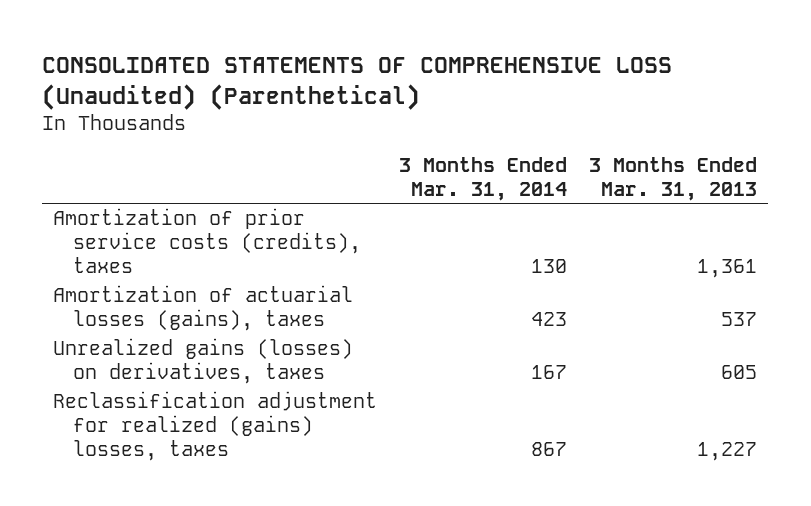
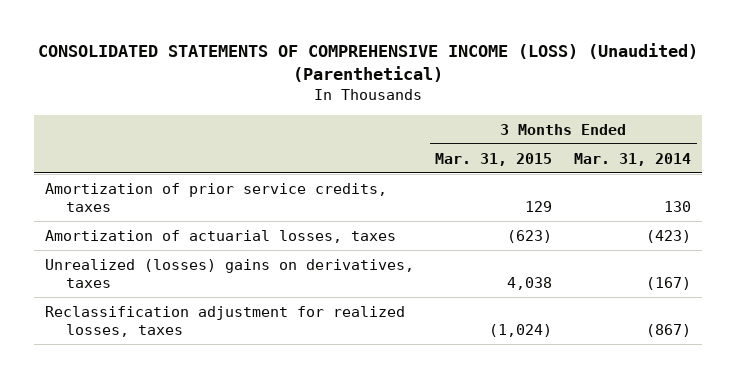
[42,57,673,110] CONSOLIDATED STATEMENTS OF COMPREHENSIVE LOSS (Unaudited) (Parenthetical) -> [37,42,698,83] CONSOLIDATED STATEMENTS OF COMPREHENSIVE INCOME (LOSS) (Unaudited) (Parenthetical)
[589,156,758,201] 3 Months Ended Mar. 31, 2013 -> none
none -> [435,152,553,166] Mar. 31, 2015
[53,208,361,274] Amortization of prior service costs (credits), taxes -> [44,182,387,213] Amortization of prior service credits, taxes
[53,285,354,332] Amortization of actuarial losses (gains), taxes -> [44,229,396,243] Amortization of actuarial losses, taxes
[531,312,568,327] 423 -> [646,229,692,243] (423)
[53,338,354,385] Unrealized gains (losses) on derivatives, taxes -> [44,258,414,289] Unrealized (losses) gains on derivatives, taxes
[531,365,568,380] 167 -> [646,277,692,291] (167)
[53,391,378,462] Reclassification adjustment for realized (gains) losses, taxes -> [44,305,405,338] Reclassification adjustment for realized losses, taxes
[531,442,568,457] 867 -> [646,324,692,338] (867)

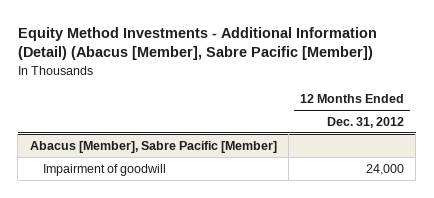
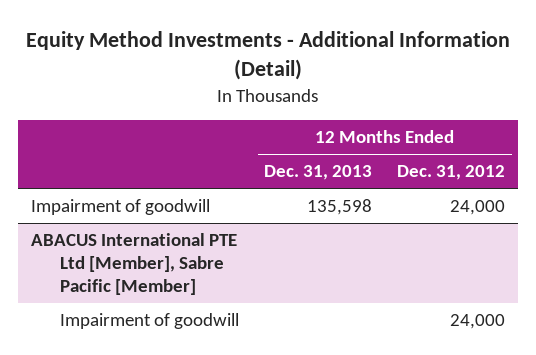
[17,26,377,61] Equity Method Investments - Additional Information (Detail) (Abacus [Member], Sabre Pacific [Member]) -> [26,31,511,81] Equity Method Investments - Additional Information (Detail)
none -> [264,165,373,181] Dec. 31, 2013
[29,140,277,153] Abacus [Member], Sabre Pacific [Member] -> none
none -> [30,232,237,296] ABACUS International PTE Ltd [Member], Sabre Pacific [Member]
none -> [59,312,239,329] Impairment of goodwill

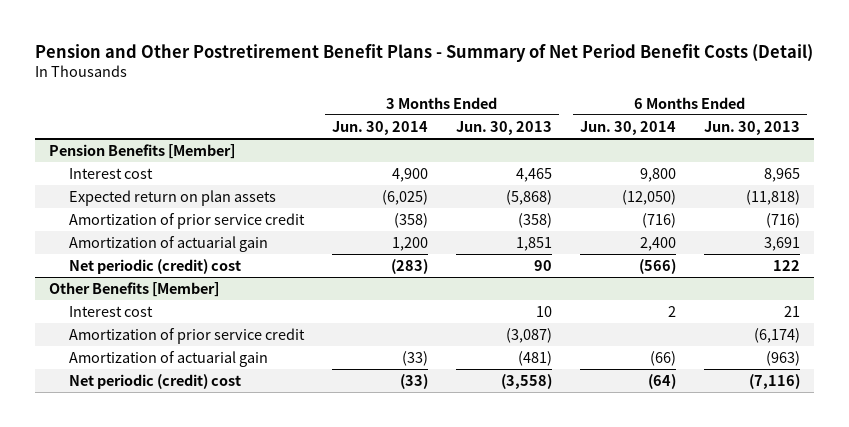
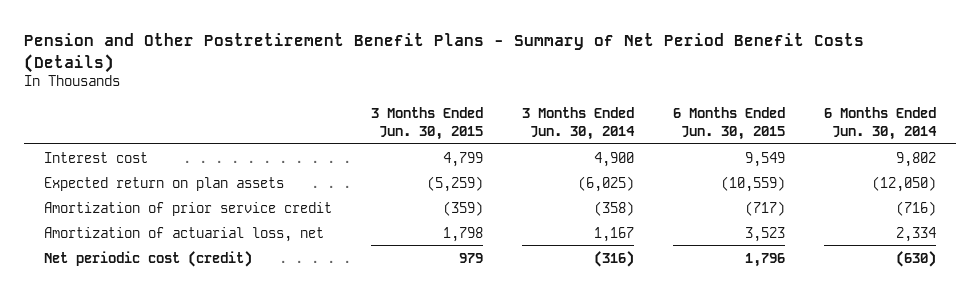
[35,43,814,62] Pension and Other Postretirement Benefit Plans - Summary of Net Period Benefit Costs (Detail) -> [24,32,865,73] Pension and Other Postretirement Benefit Plans - Summary of Net Period Benefit Costs (Details)
[455,120,552,135] Jun. 30, 2013 -> none
[703,120,800,135] Jun. 30, 2013 -> none
none -> [370,106,483,141] 3 Months Ended Jun. 30, 2015
none -> [673,106,786,141] 6 Months Ended Jun. 30, 2015
[49,143,236,159] Pension Benefits [Member] -> none
[639,167,676,182] 9,800 -> [896,151,937,167] 9,802
[49,281,220,297] Other Benefits [Member] -> none
[68,305,153,317] Interest cost -> none
[68,327,305,344] Amortization of prior service credit -> none
[68,350,268,367] Amortization of actuarial gain -> none
[68,373,241,389] Net periodic (credit) cost -> none
[68,235,268,252] Amortization of actuarial gain -> [43,226,324,242] Amortization of actuarial loss, net
[391,236,428,251] 1,200 -> [594,226,635,242] 1,167
[639,236,676,251] 2,400 -> [896,226,937,242] 2,334
[68,258,241,274] Net periodic (credit) cost -> [43,250,252,267] Net periodic cost (credit)
[390,258,428,274] (283) -> [594,250,635,267] (316)
[638,258,676,274] (566) -> [896,250,937,267] (630)

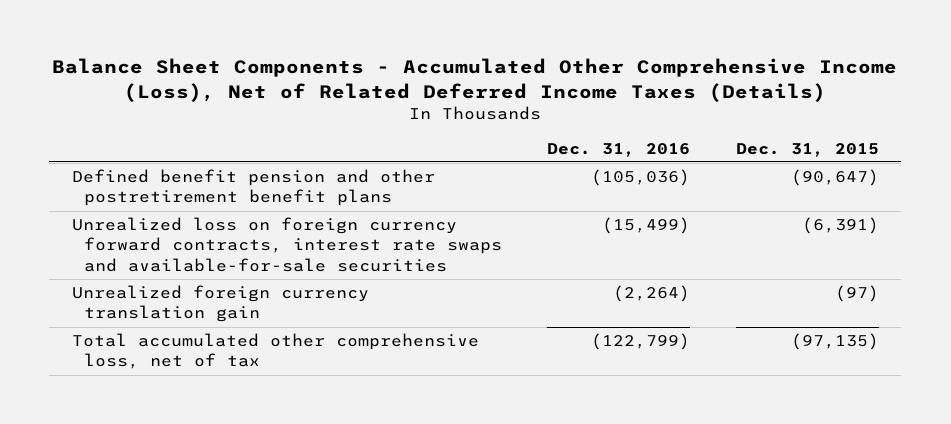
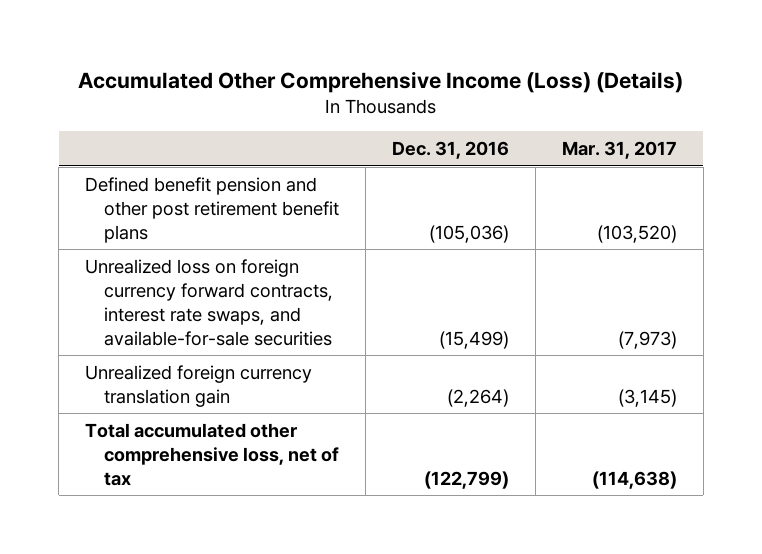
[52,58,898,102] Balance Sheet Components - Accumulated Other Comprehensive Income (Loss), Net of Related Deferred Income Taxes (Details) -> [78,70,684,93] Accumulated Other Comprehensive Income (Loss) (Details)
[735,142,879,157] Dec. 31, 2015 -> none
none -> [561,140,677,159] Mar. 31, 2017
[71,169,435,207] Defined benefit pension and other postretirement benefit plans -> [85,176,339,243] Defined benefit pension and other post retirement benefit plans
[71,217,502,272] Unrealized loss on foreign currency forward contracts, interest rate swaps and available-for-sale securities -> [85,258,333,346] Unrealized loss on foreign currency forward contracts, interest rate swaps, and available-for-sale securities

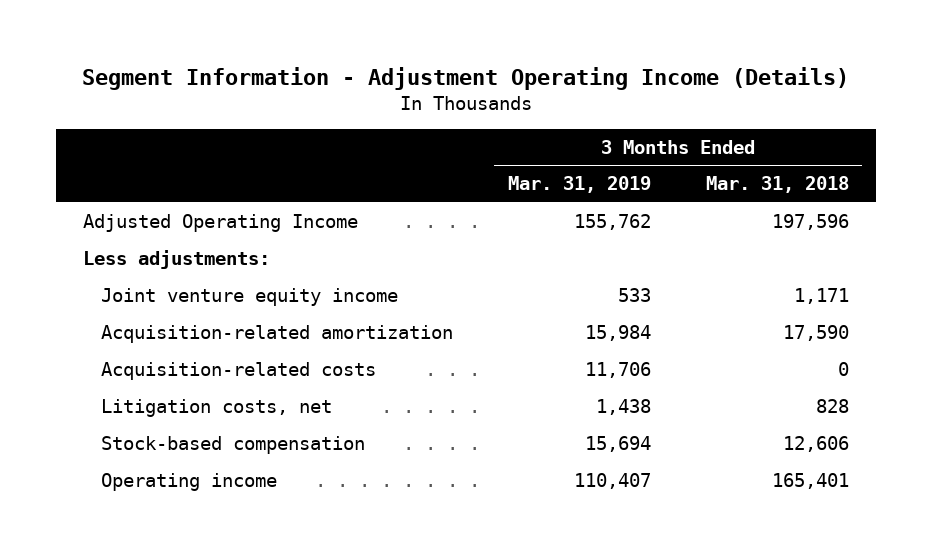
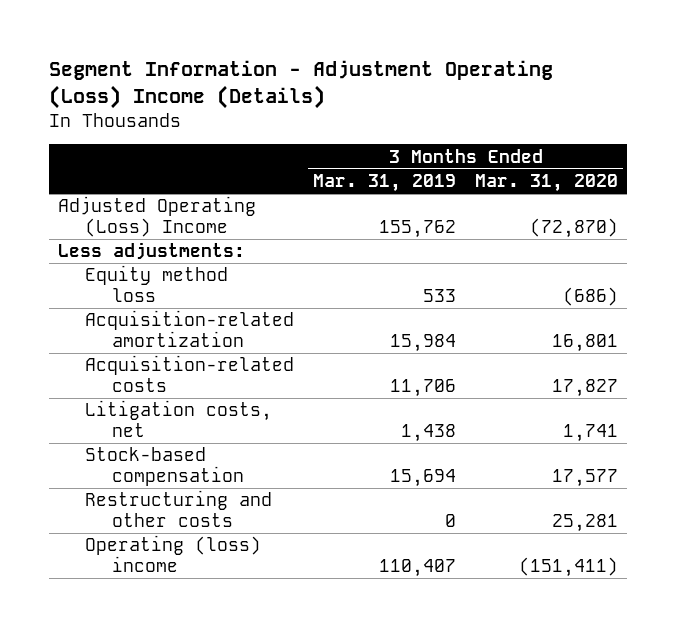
[81,66,849,90] Segment Information - Adjustment Operating Income (Details) -> [48,60,553,110] Segment Information - Adjustment Operating (Loss) Income (Details)
[705,176,849,194] Mar. 31, 2018 -> none
none -> [475,174,619,193] Mar. 31, 2020
[83,214,359,233] Adjusted Operating Income -> [58,196,257,237] Adjusted Operating (Loss) Income
[101,288,399,307] Joint venture equity income -> [85,265,229,302] Equity method loss
none -> [85,490,273,527] Restructuring and other costs
[101,473,278,492] Operating income -> [85,535,262,572] Operating (loss) income

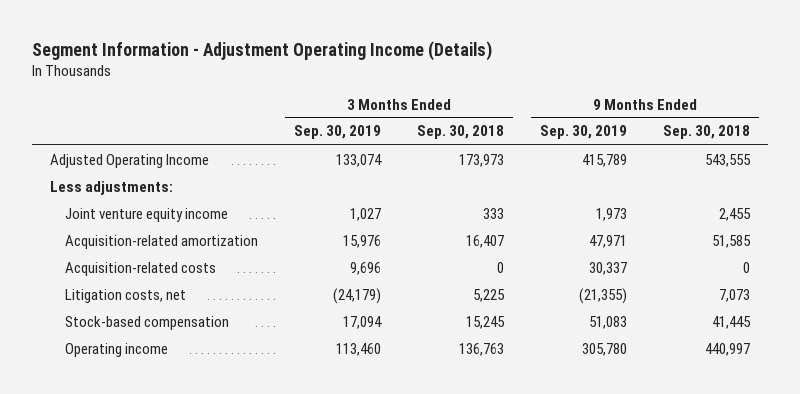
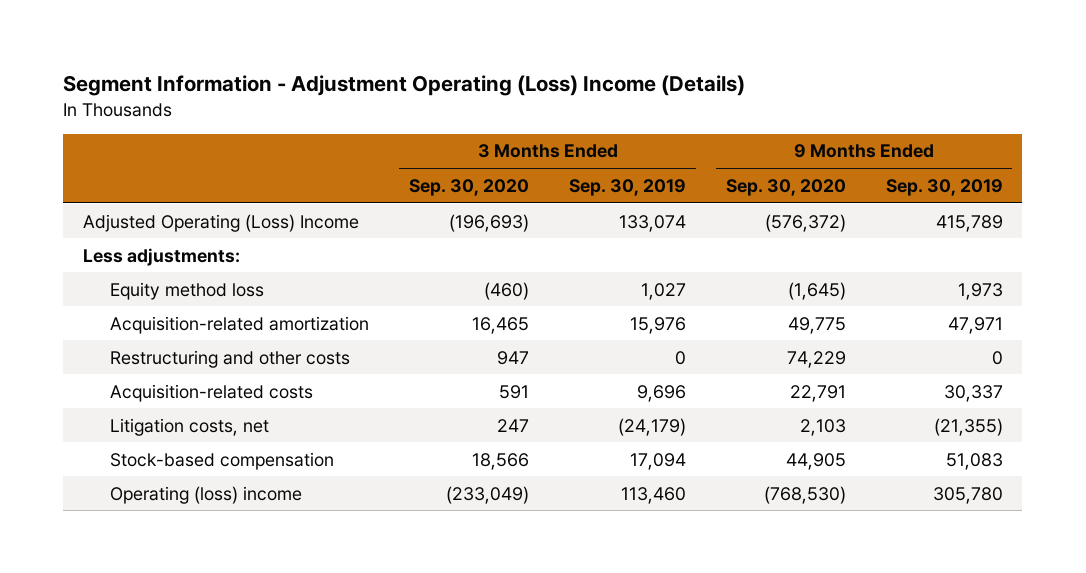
[32,40,493,61] Segment Information - Adjustment Operating Income (Details) -> [63,75,746,97] Segment Information - Adjustment Operating (Loss) Income (Details)
[416,125,504,140] Sep. 30, 2018 -> none
[662,125,750,140] Sep. 30, 2018 -> none
none -> [409,178,530,196] Sep. 30, 2020
none -> [725,178,846,196] Sep. 30, 2020
[50,153,210,168] Adjusted Operating Income -> [83,213,360,232] Adjusted Operating (Loss) Income
[64,207,228,222] Joint venture equity income -> [110,281,265,300] Equity method loss
none -> [110,349,351,368] Restructuring and other costs
[64,342,168,357] Operating income -> [110,485,303,504] Operating (loss) income

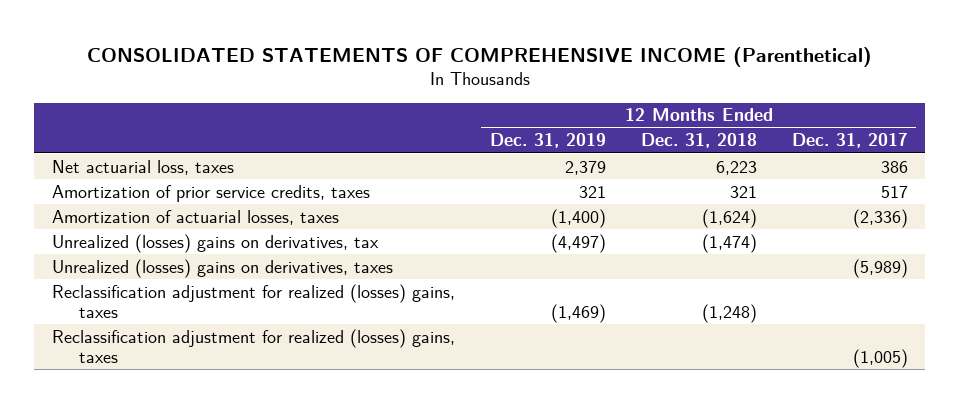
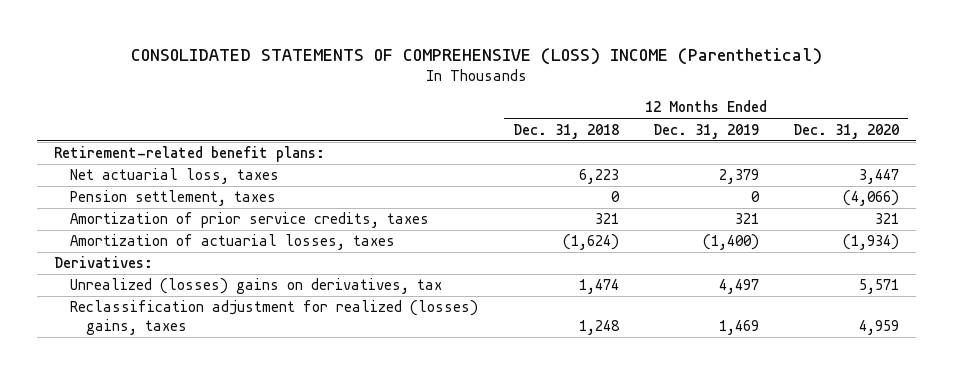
[86,46,872,67] CONSOLIDATED STATEMENTS OF COMPREHENSIVE INCOME (Parenthetical) -> [130,47,822,65] CONSOLIDATED STATEMENTS OF COMPREHENSIVE (LOSS) INCOME (Parenthetical)
[791,133,908,149] Dec. 31, 2017 -> none
none -> [793,123,900,139] Dec. 31, 2020
none -> [54,146,326,163] Retirement-related benefit plans:
none -> [70,190,277,207] Pension settlement, taxes
[51,258,393,278] Unrealized (losses) gains on derivatives, taxes -> none
[51,328,455,364] Reclassification adjustment for realized (losses) gains, taxes -> none
none -> [54,256,154,269] Derivatives:
[550,233,606,253] (4,497) -> [718,279,759,295] 4,497
[701,233,757,253] (1,474) -> [578,279,619,295] 1,474
[550,304,606,324] (1,469) -> [718,319,759,335] 1,469
[701,304,757,324] (1,248) -> [578,319,620,335] 1,248

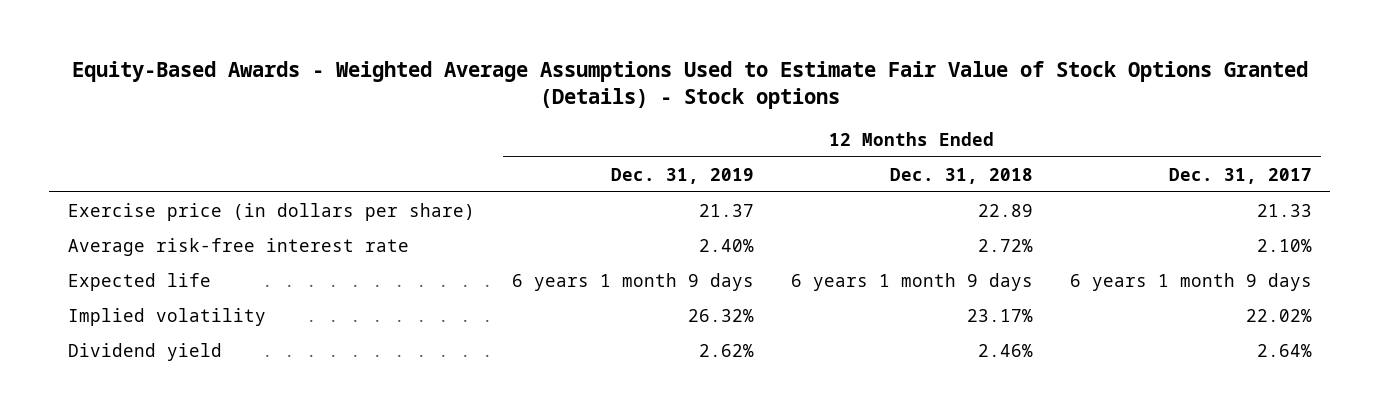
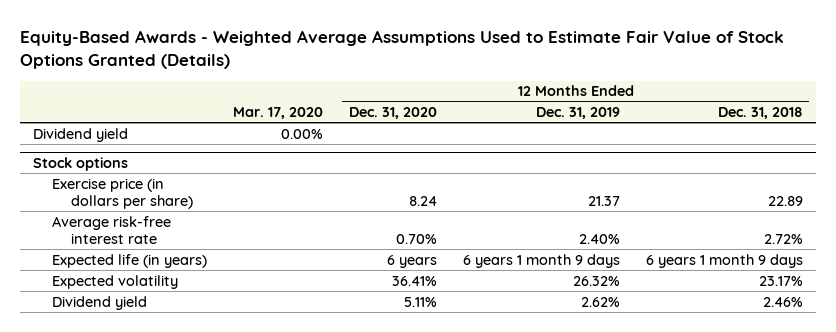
[71,60,1308,110] Equity-Based Awards - Weighted Average Assumptions Used to Estimate Fair Value of Stock Options Granted (Details) - Stock options -> [20,30,785,69] Equity-Based Awards - Weighted Average Assumptions Used to Estimate Fair Value of Stock Options Granted (Details)
[1168,167,1312,184] Dec. 31, 2017 -> none
none -> [232,107,323,120] Mar. 17, 2020
none -> [348,107,437,120] Dec. 31, 2020
none -> [33,127,129,142] Dividend yield
none -> [33,157,129,172] Stock options
[67,272,211,291] Expected life -> [52,253,208,268] Expected life (in years)
[67,307,266,326] Implied volatility -> [52,274,179,289] Expected volatility

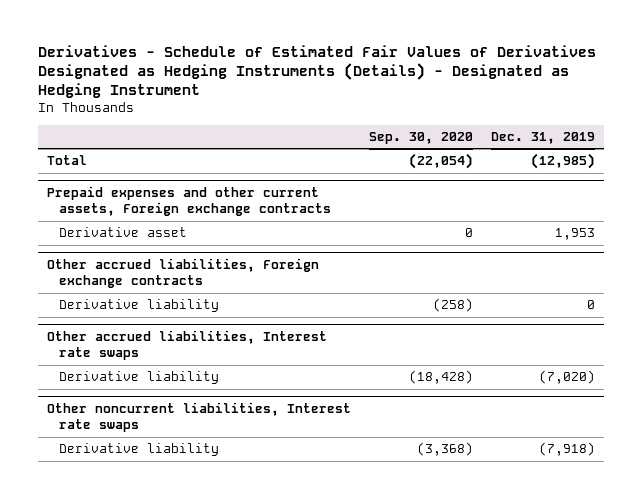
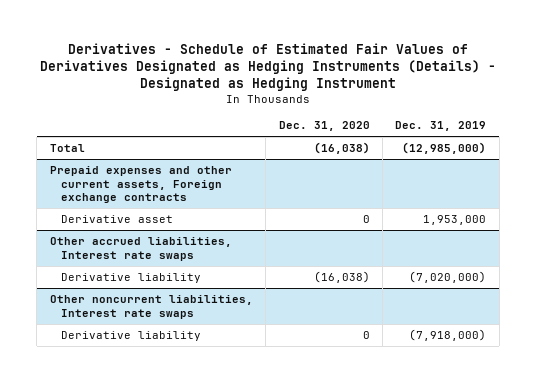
[368,131,473,144] Sep. 30, 2020 -> none
none -> [278,121,370,132] Dec. 31, 2020
[531,153,596,170] (12,985) -> [402,142,487,155] (12,985,000)
[46,258,319,289] Other accrued liabilities, Foreign exchange contracts -> none
[59,299,220,313] Derivative liability -> none
[555,228,596,241] 1,953 -> [423,215,487,226] 1,953,000
[539,370,596,385] (7,020) -> [409,271,487,284] (7,020,000)
[539,442,596,457] (7,918) -> [409,329,487,342] (7,918,000)

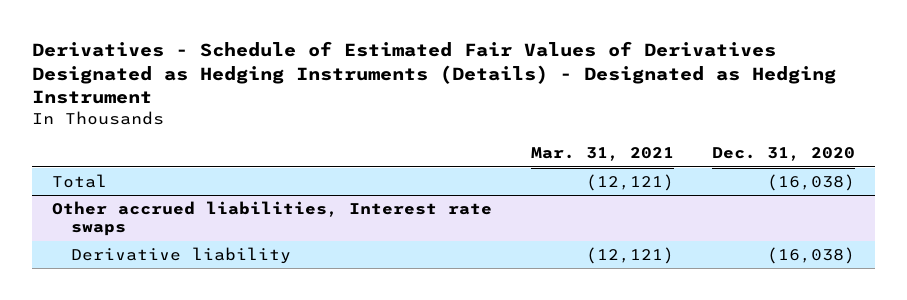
[395,121,487,132] Dec. 31, 2019 -> none
none -> [530,147,674,162] Mar. 31, 2021
[49,166,232,204] Prepaid expenses and other current assets, Foreign exchange contracts -> none
[61,215,174,224] Derivative asset -> none
[49,295,253,319] Other noncurrent liabilities, Interest rate swaps -> none
[61,331,202,342] Derivative liability -> none

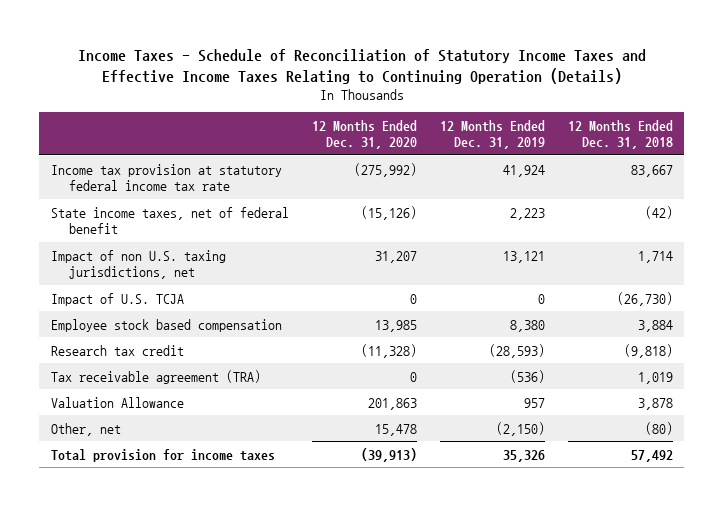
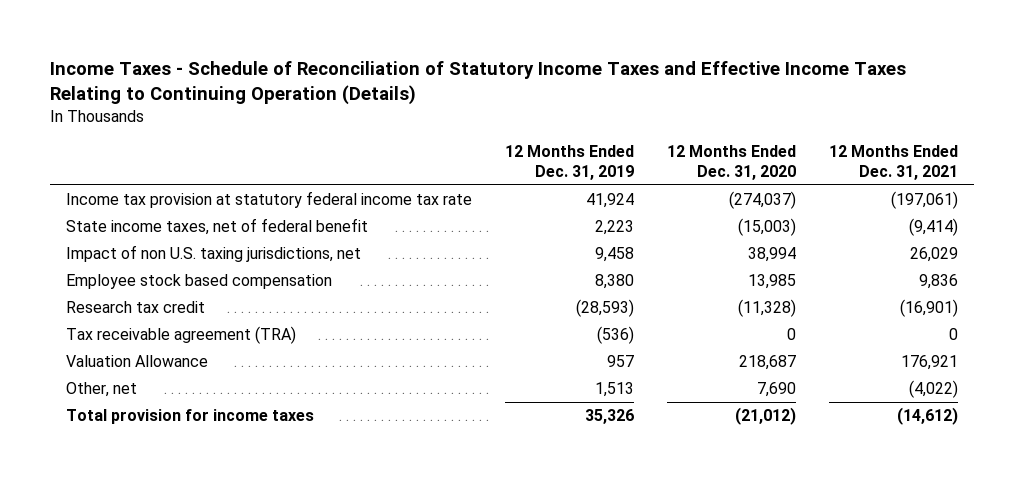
[567,119,673,150] 12 Months Ended Dec. 31, 2018 -> none
none -> [828,145,958,181] 12 Months Ended Dec. 31, 2021
[50,292,184,306] Impact of U.S. TCJA -> none
[353,162,417,177] (275,992) -> [729,191,797,210] (274,037)
[360,205,417,220] (15,126) -> [738,218,797,237] (15,003)
[374,250,417,263] 31,207 -> [748,247,797,263] 38,994
[502,250,545,263] 13,121 -> [595,247,635,263] 9,458
[367,397,417,410] 201,863 -> [739,355,797,371] 218,687
[374,423,417,436] 15,478 -> [757,382,797,398] 7,690
[495,421,545,436] (2,150) -> [595,382,635,398] 1,513
[360,447,417,462] (39,913) -> [735,407,797,426] (21,012)

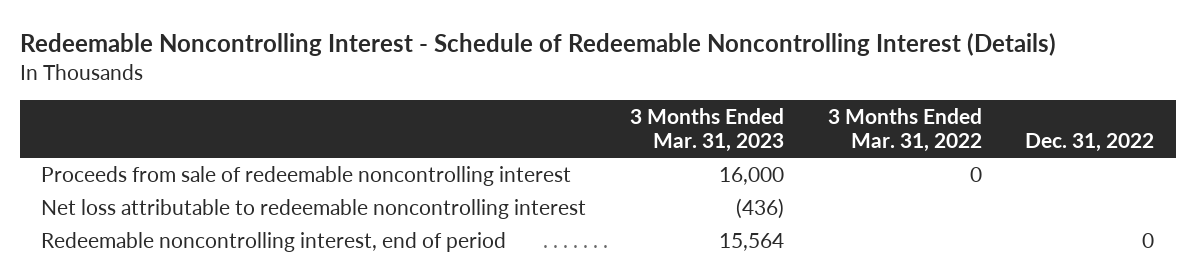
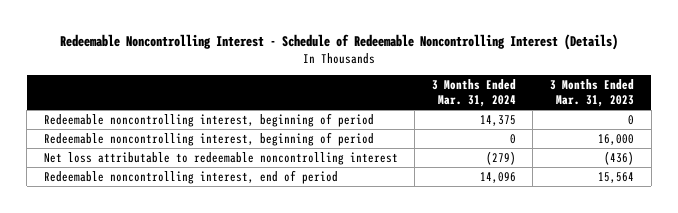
[827,107,982,153] 3 Months Ended Mar. 31, 2022 -> none
[1025,133,1155,153] Dec. 31, 2022 -> none
none -> [431,78,516,108] 3 Months Ended Mar. 31, 2024
none -> [43,112,374,127] Redeemable noncontrolling interest, beginning of period
[41,165,572,186] Proceeds from sale of redeemable noncontrolling interest -> [43,131,374,146] Redeemable noncontrolling interest, beginning of period

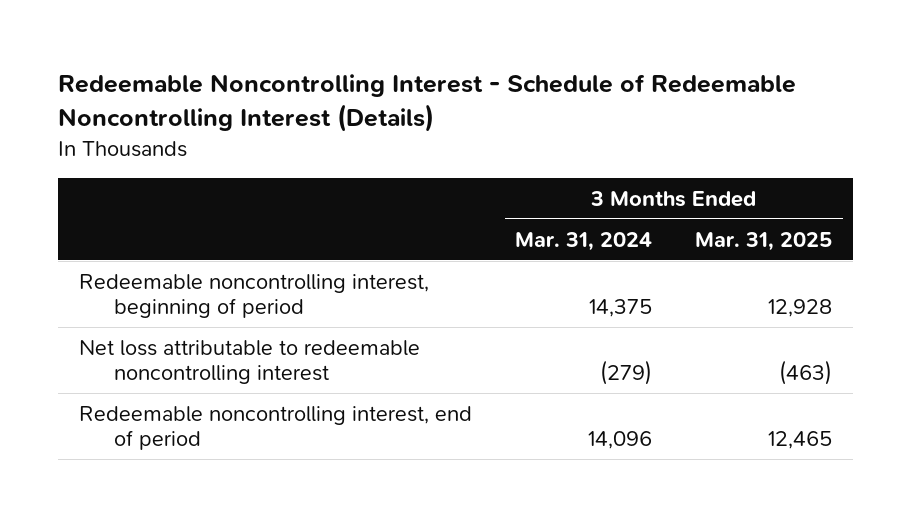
[549,78,634,108] 3 Months Ended Mar. 31, 2023 -> none
none -> [695,231,833,251] Mar. 31, 2025
[43,131,374,146] Redeemable noncontrolling interest, beginning of period -> none

